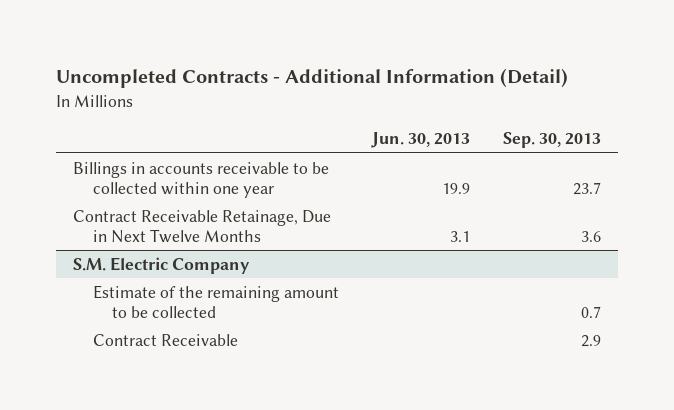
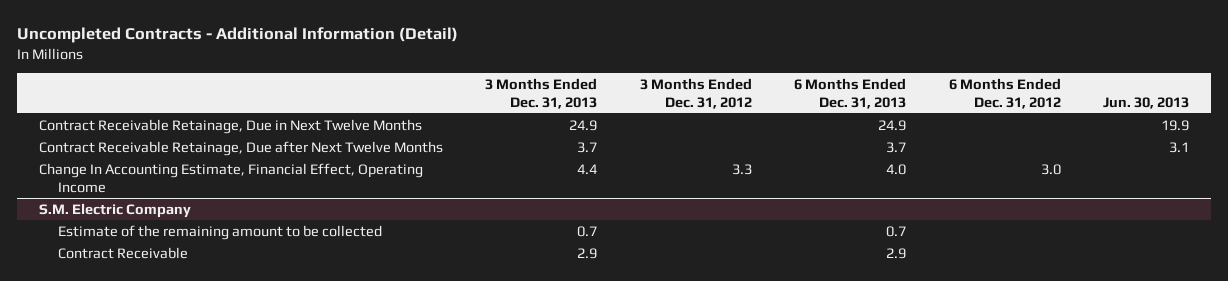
[503,132,602,149] Sep. 30, 2013 -> none
none -> [485,77,598,109] 3 Months Ended Dec. 31, 2013
none -> [639,77,752,109] 3 Months Ended Dec. 31, 2012
none -> [794,77,907,109] 6 Months Ended Dec. 31, 2013
none -> [948,77,1061,109] 6 Months Ended Dec. 31, 2012
[72,161,329,198] Billings in accounts receivable to be collected within one year -> none
[449,230,470,242] 3.1 -> [1161,119,1190,131] 19.9
none -> [38,140,443,156] Contract Receivable Retainage, Due after Next Twelve Months
none -> [38,162,423,193] Change In Accounting Estimate, Financial Effect, Operating Income

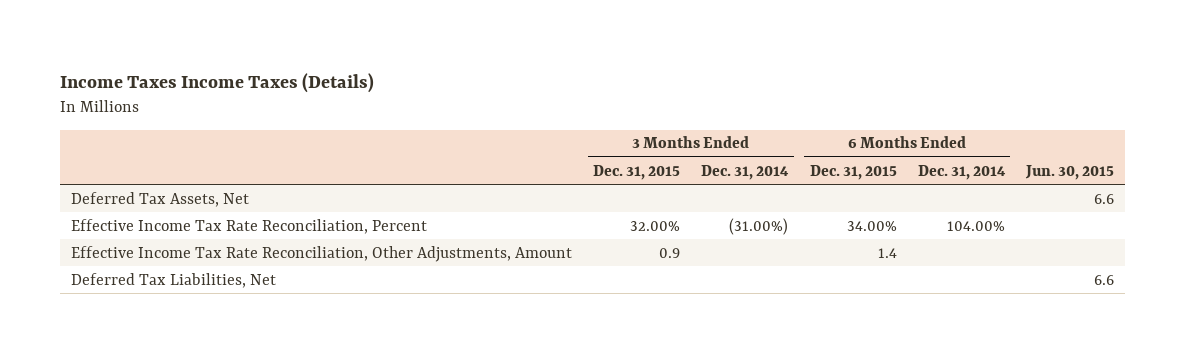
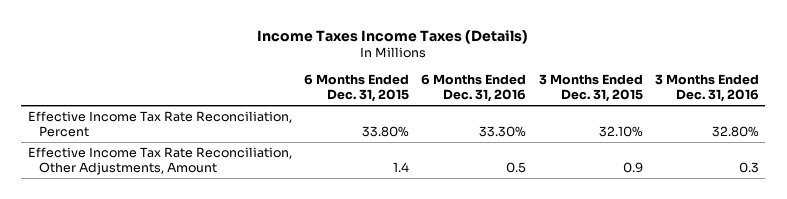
[701,164,790,180] Dec. 31, 2014 -> none
[918,164,1007,180] Dec. 31, 2014 -> none
[1025,164,1115,180] Jun. 30, 2015 -> none
none -> [421,74,527,103] 6 Months Ended Dec. 31, 2016
none -> [655,74,760,103] 3 Months Ended Dec. 31, 2016
[70,191,249,207] Deferred Tax Assets, Net -> none
[630,220,681,231] 32.00% -> [598,125,643,137] 32.10%
[846,220,897,231] 34.00% -> [362,125,410,137] 33.80%
[70,272,276,288] Deferred Tax Liabilities, Net -> none

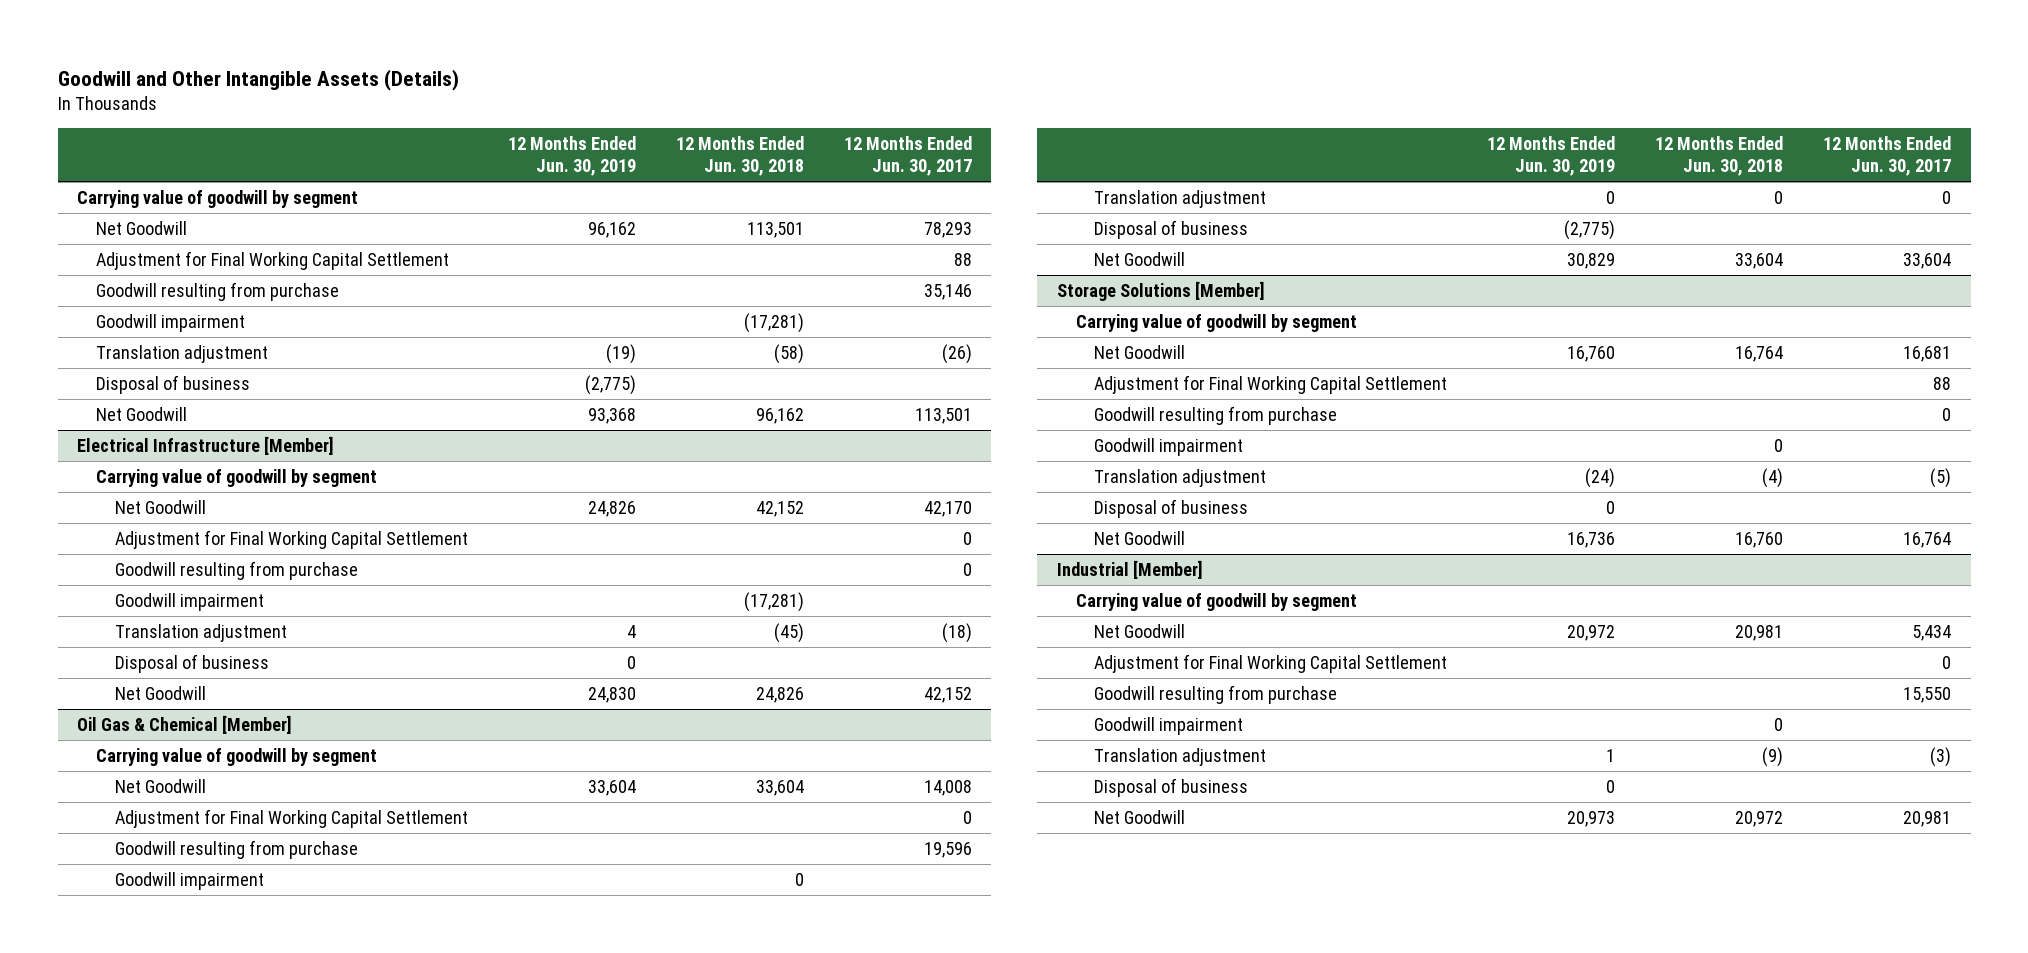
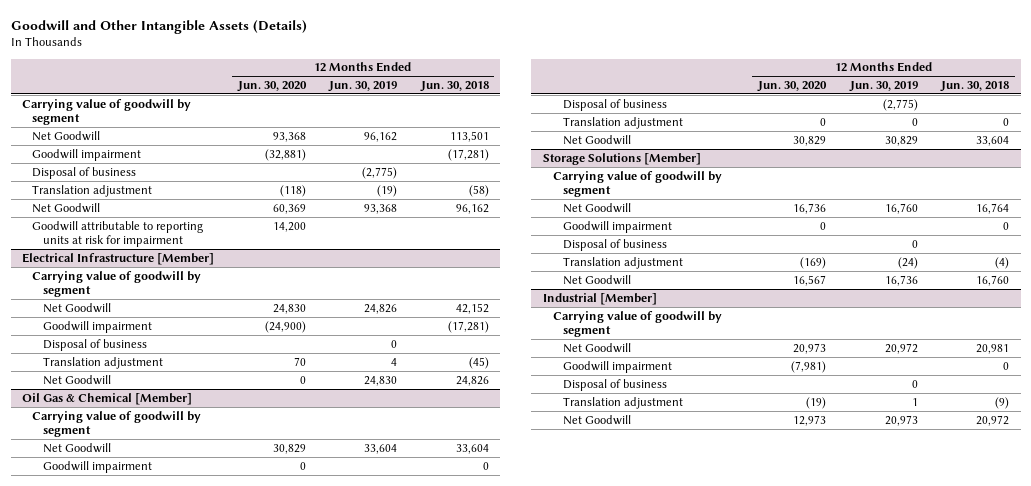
[843,136,972,177] 12 Months Ended Jun. 30, 2017 -> none
none -> [236,80,307,92] Jun. 30, 2020
[96,250,450,270] Adjustment for Final Working Capital Settlement -> none
[96,281,340,301] Goodwill resulting from purchase -> none
[96,344,269,363] Translation adjustment -> [32,184,153,197] Translation adjustment
none -> [32,220,204,248] Goodwill attributable to reporting units at risk for impairment
[115,529,469,549] Adjustment for Final Working Capital Settlement -> none
[115,560,359,580] Goodwill resulting from purchase -> none
[115,623,288,642] Translation adjustment -> [42,356,163,369] Translation adjustment
[115,808,469,828] Adjustment for Final Working Capital Settlement -> none
[115,839,359,859] Goodwill resulting from purchase -> none
[1094,189,1267,208] Translation adjustment -> [563,116,684,129] Translation adjustment
[1094,374,1448,394] Adjustment for Final Working Capital Settlement -> none
[1094,405,1338,425] Goodwill resulting from purchase -> none
[1094,468,1267,487] Translation adjustment -> [563,256,684,269] Translation adjustment
[1094,653,1448,673] Adjustment for Final Working Capital Settlement -> none
[1094,684,1338,704] Goodwill resulting from purchase -> none
[1094,747,1267,766] Translation adjustment -> [563,396,684,409] Translation adjustment

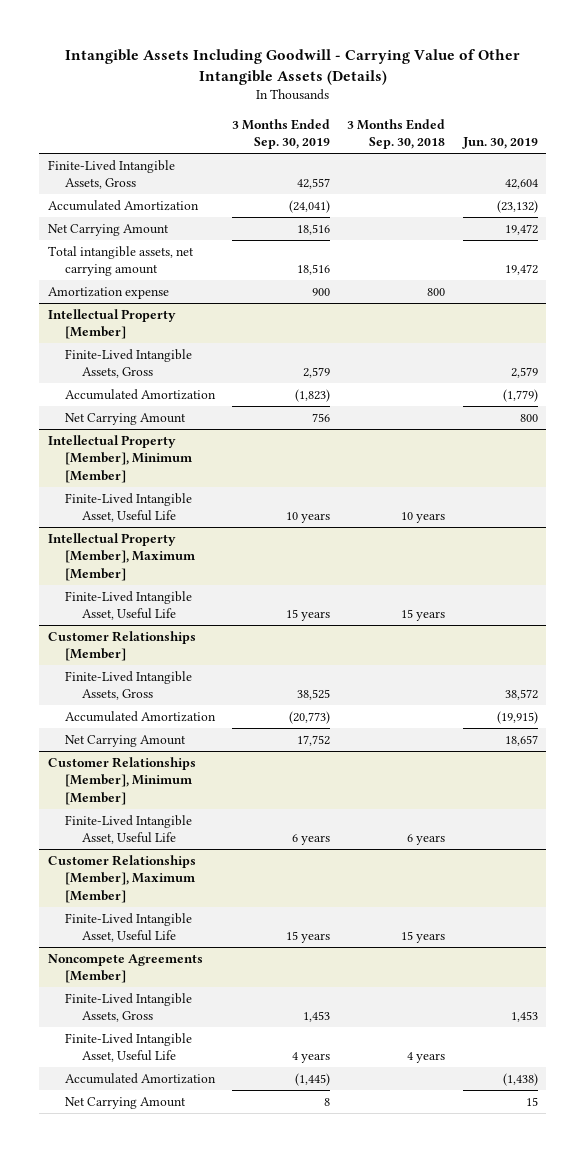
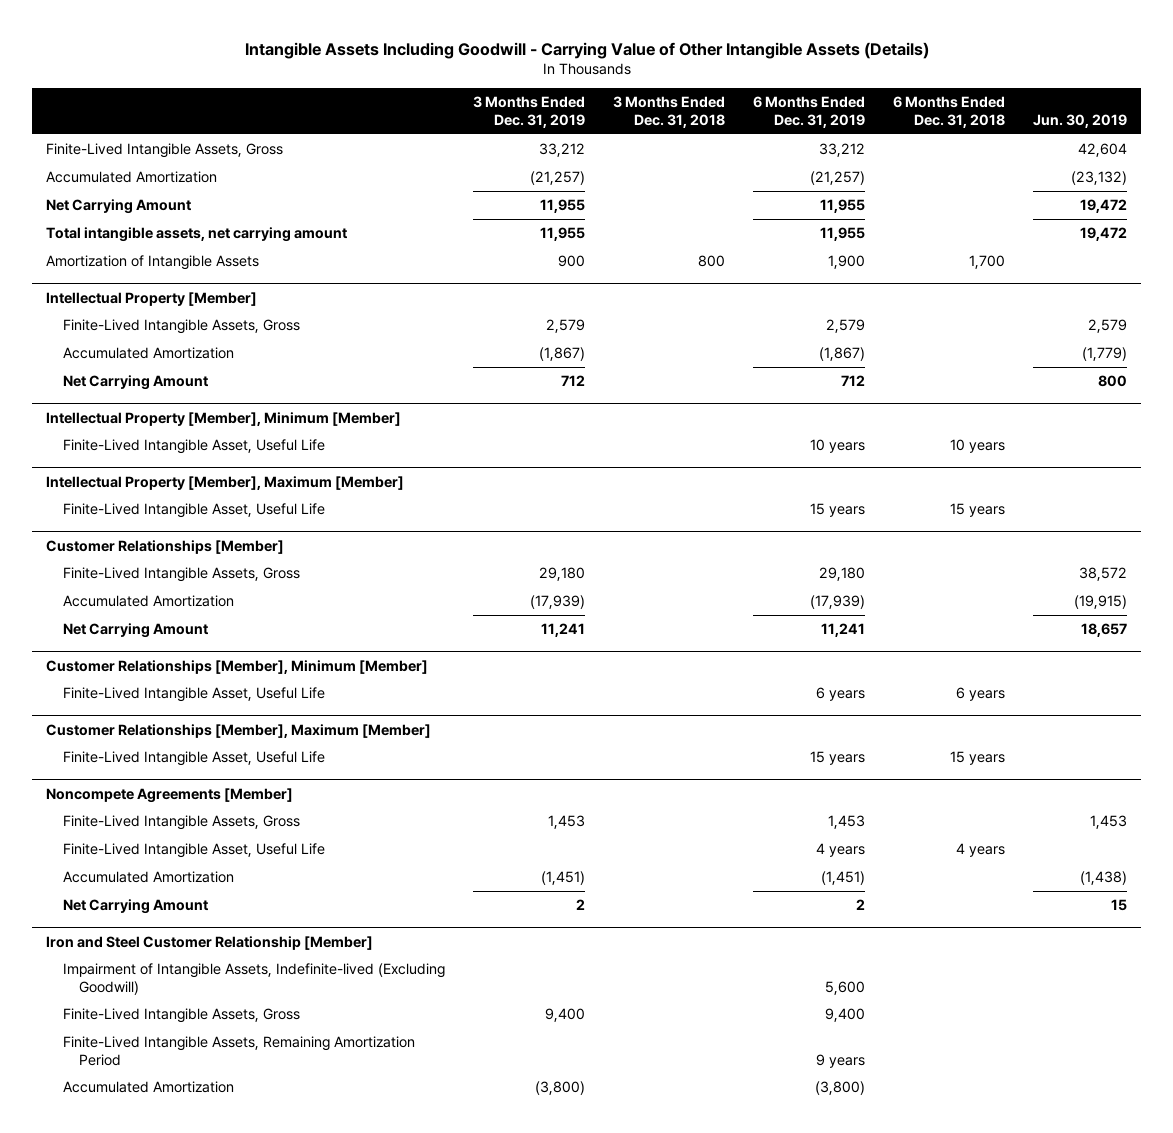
[232,118,331,150] 3 Months Ended Sep. 30, 2019 -> none
[347,118,446,150] 3 Months Ended Sep. 30, 2018 -> none
none -> [472,96,585,129] 3 Months Ended Dec. 31, 2019
none -> [612,96,725,129] 3 Months Ended Dec. 31, 2018
none -> [752,96,865,129] 6 Months Ended Dec. 31, 2019
none -> [892,96,1005,129] 6 Months Ended Dec. 31, 2018
[47,286,169,299] Amortization expense -> [46,254,260,270] Amortization of Intangible Assets
none -> [46,935,374,950] Iron and Steel Customer Relationship [Member]
none -> [62,962,445,995] Impairment of Intangible Assets, Indefinite-lived (Excluding Goodwill)
none -> [62,1007,300,1023] Finite-Lived Intangible Assets, Gross
none -> [62,1035,415,1066] Finite-Lived Intangible Assets, Remaining Amortization Period
none -> [62,1080,234,1093] Accumulated Amortization

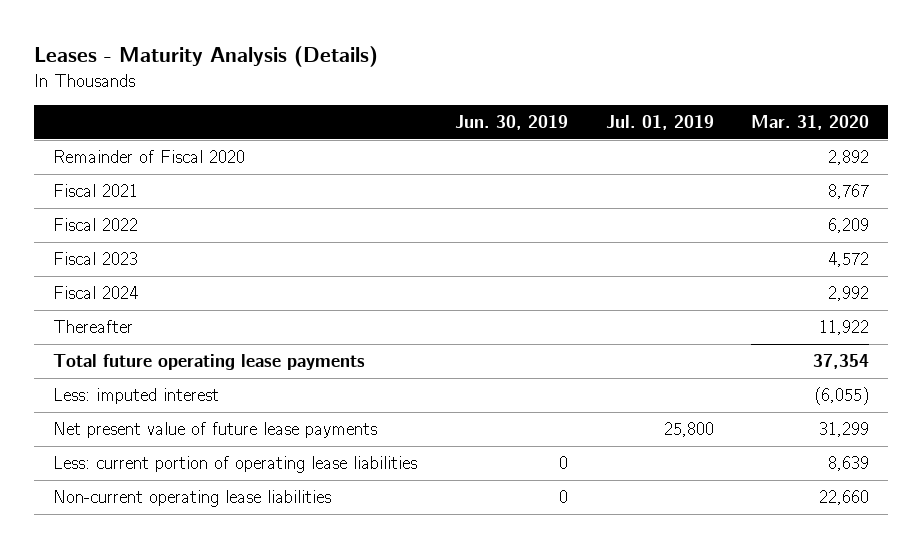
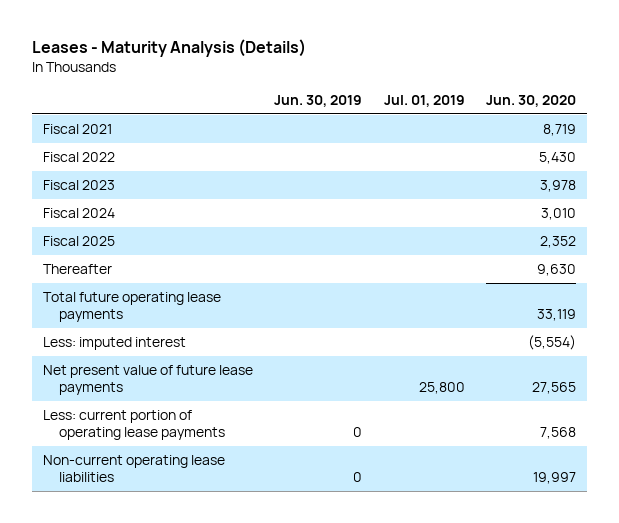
[751,115,870,131] Mar. 31, 2020 -> none
none -> [486,94,577,107] Jun. 30, 2020
[52,150,245,164] Remainder of Fiscal 2020 -> none
none -> [42,235,115,246] Fiscal 2025
[52,456,417,474] Less: current portion of operating lease liabilities -> [42,409,226,441] Less: current portion of operating lease payments

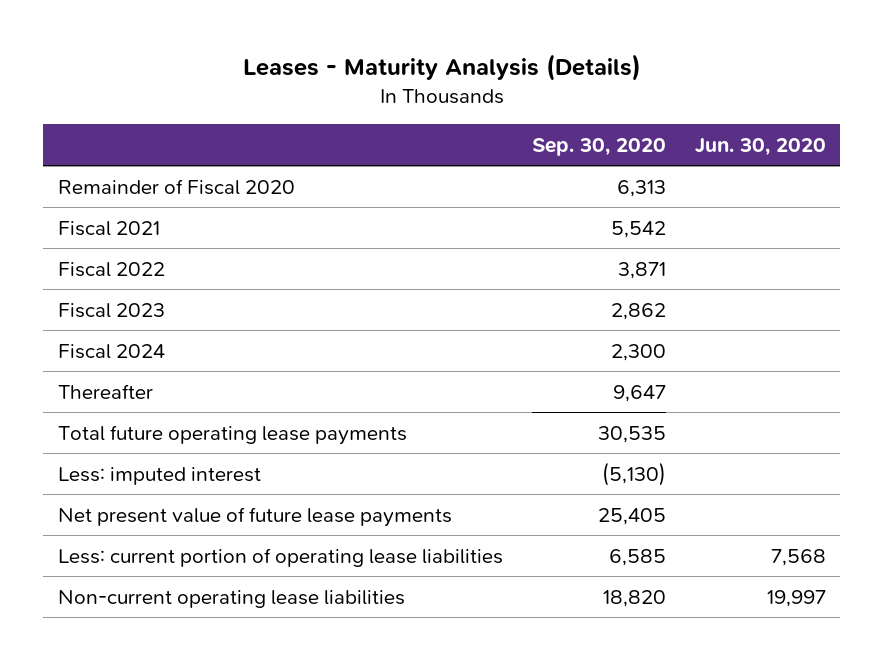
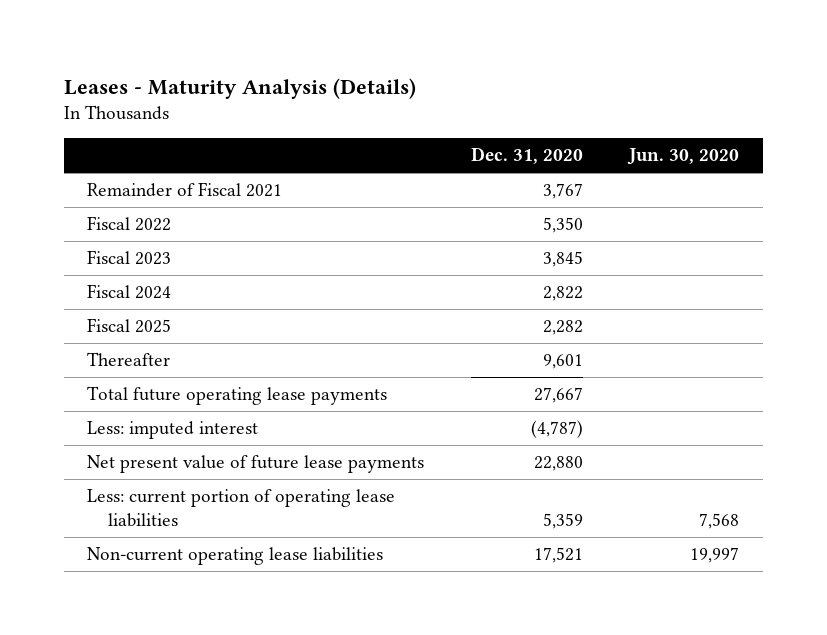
[531,137,666,156] Sep. 30, 2020 -> none
none -> [470,147,583,165] Dec. 31, 2020
[57,220,160,236] Fiscal 2021 -> none
[57,178,295,195] Remainder of Fiscal 2020 -> [87,182,283,198] Remainder of Fiscal 2021
none -> [87,318,172,334] Fiscal 2025

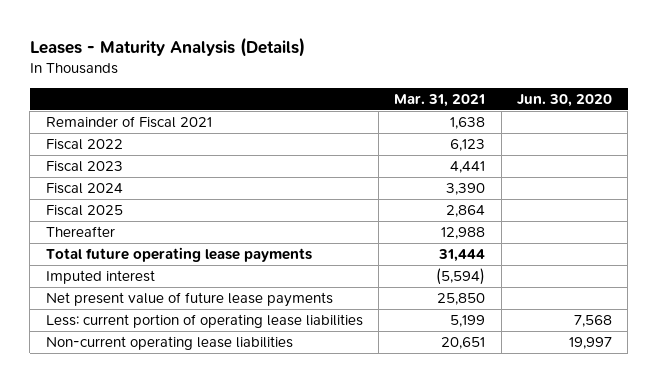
[470,147,583,165] Dec. 31, 2020 -> none
none -> [394,93,486,107] Mar. 31, 2021
[87,421,259,440] Less: imputed interest -> [45,270,155,285] Imputed interest

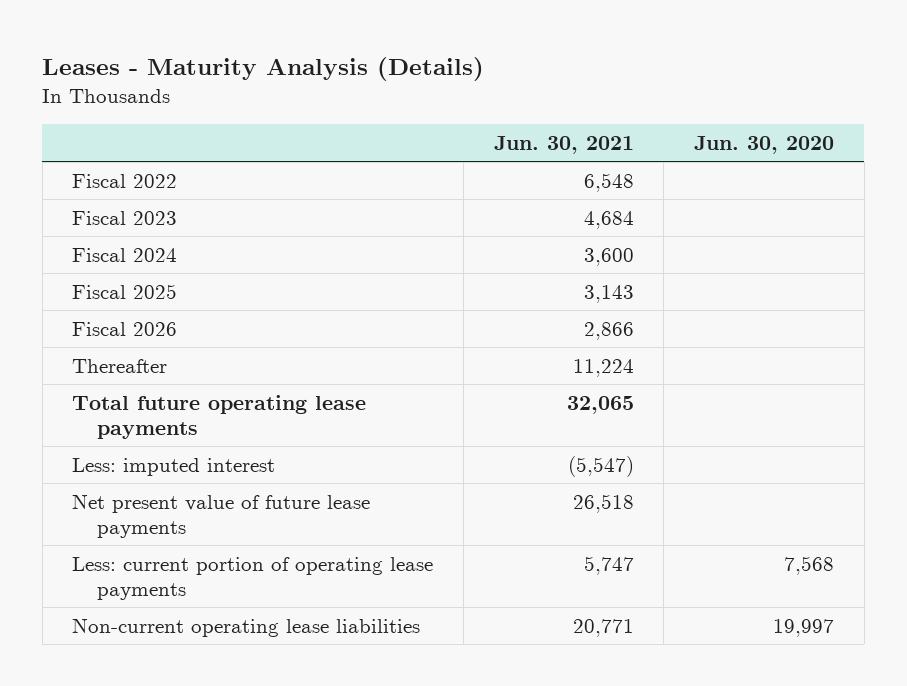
[394,93,486,107] Mar. 31, 2021 -> none
none -> [493,135,634,154] Jun. 30, 2021
[45,116,212,129] Remainder of Fiscal 2021 -> none
none -> [72,321,178,336] Fiscal 2026
[45,270,155,285] Imputed interest -> [72,457,276,476] Less: imputed interest
[45,314,363,329] Less: current portion of operating lease liabilities -> [72,556,434,601] Less: current portion of operating lease payments

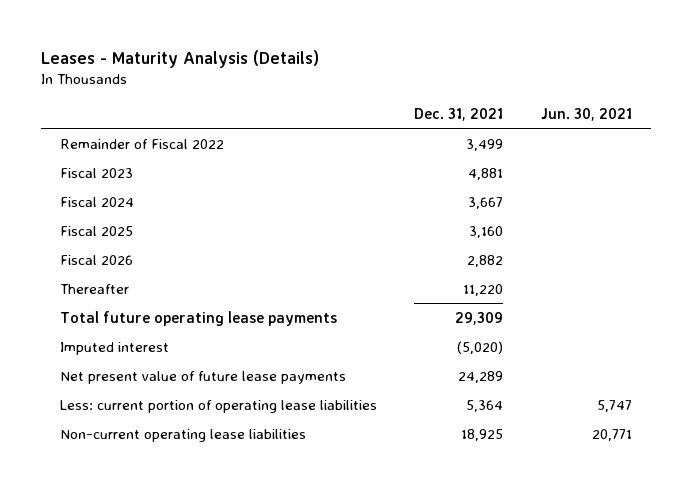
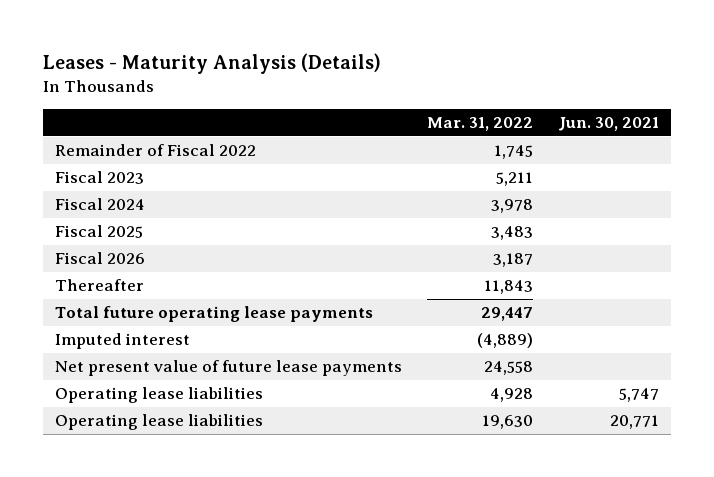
[414,107,504,121] Dec. 31, 2021 -> none
none -> [426,117,533,132] Mar. 31, 2022
[59,399,377,413] Less: current portion of operating lease liabilities -> [55,387,264,404] Operating lease liabilities
[59,428,306,442] Non-current operating lease liabilities -> [55,414,264,431] Operating lease liabilities

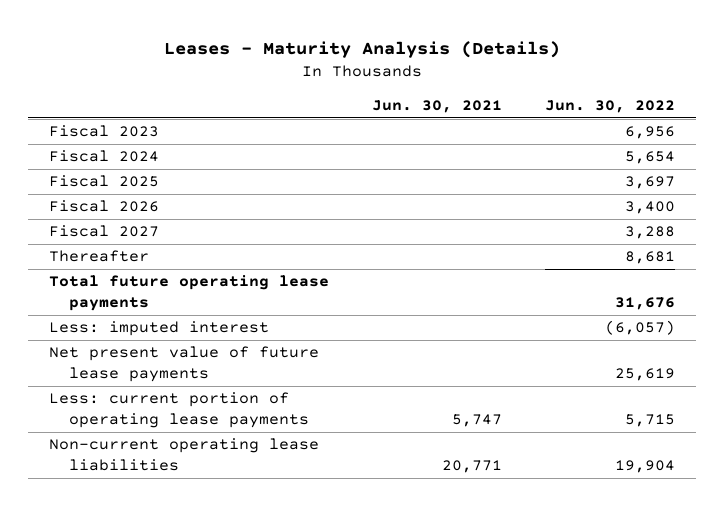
[426,117,533,132] Mar. 31, 2022 -> none
none -> [544,100,675,114] Jun. 30, 2022
[55,144,257,157] Remainder of Fiscal 2022 -> none
none -> [49,225,160,238] Fiscal 2027
[55,333,191,350] Imputed interest -> [49,321,270,337] Less: imputed interest
[55,387,264,404] Operating lease liabilities -> [49,392,310,429] Less: current portion of operating lease payments
[55,414,264,431] Operating lease liabilities -> [49,438,320,472] Non-current operating lease liabilities

